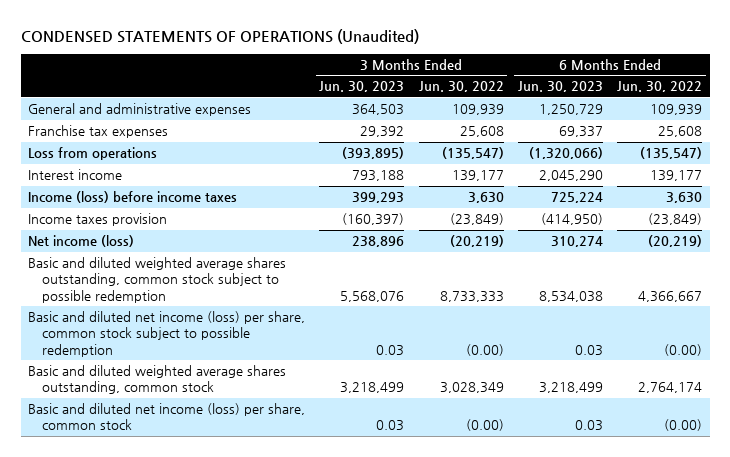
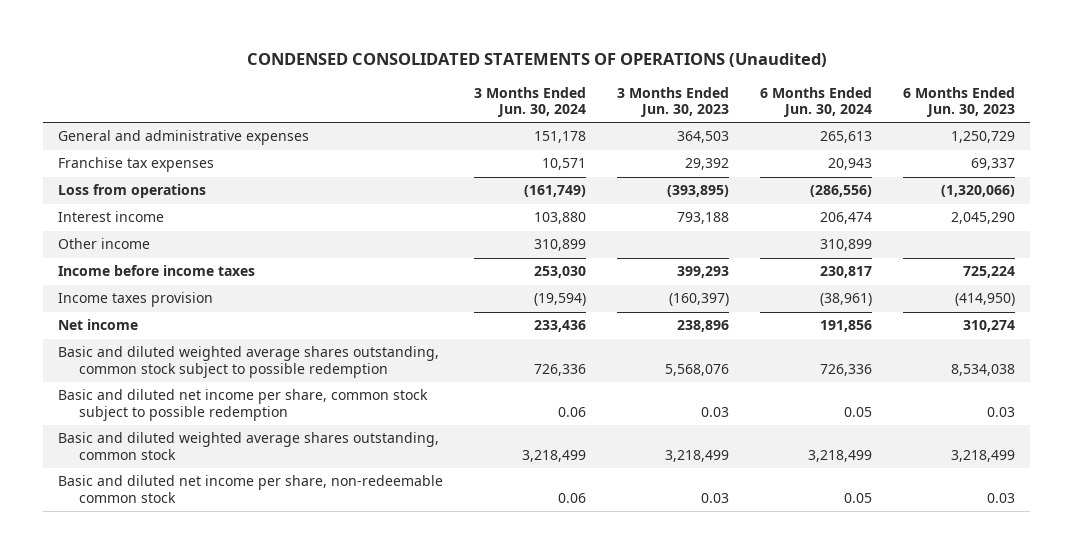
[20,28,419,44] CONDENSED STATEMENTS OF OPERATIONS (Unaudited) -> [246,53,827,68] CONDENSED CONSOLIDATED STATEMENTS OF OPERATIONS (Unaudited)
[418,81,504,93] Jun. 30, 2022 -> none
[617,81,703,93] Jun. 30, 2022 -> none
none -> [474,86,587,118] 3 Months Ended Jun. 30, 2024
none -> [759,86,872,118] 6 Months Ended Jun. 30, 2024
none -> [58,238,151,250] Other income
[27,191,237,204] Income (loss) before income taxes -> [58,265,256,277] Income before income taxes
[27,235,134,248] Net income (loss) -> [58,319,139,331] Net income
[27,311,305,357] Basic and diluted net income (loss) per share, common stock subject to possible redemption -> [58,389,429,421] Basic and diluted net income per share, common stock subject to possible redemption
[27,403,305,431] Basic and diluted net income (loss) per share, common stock -> [58,475,444,503] Basic and diluted net income per share, non-redeemable common stock

